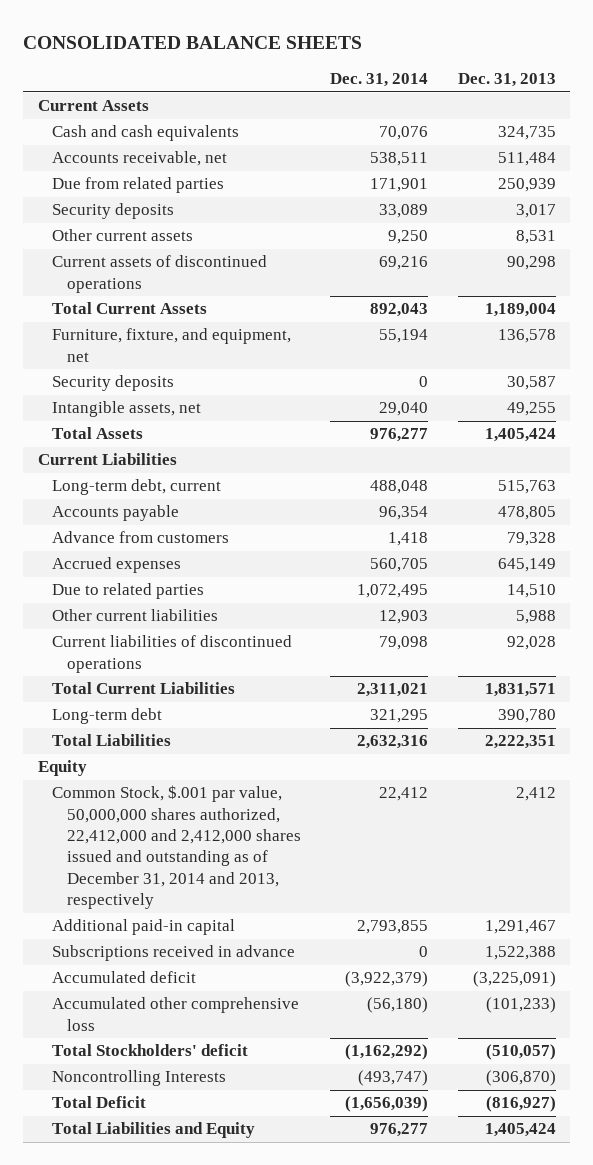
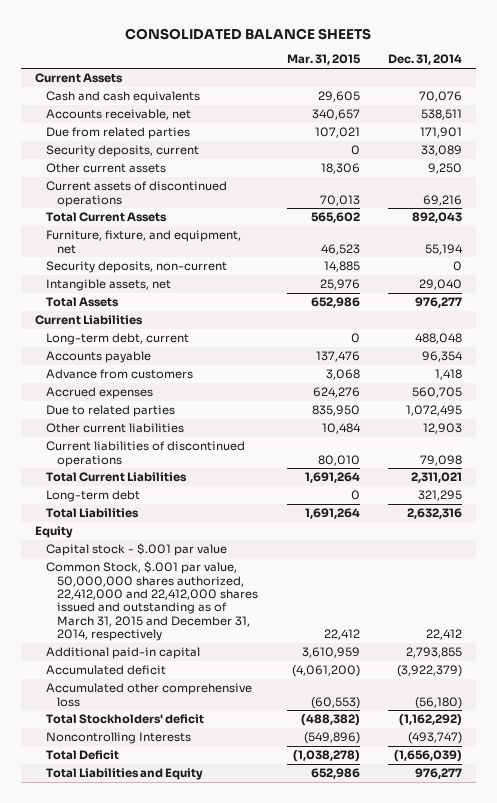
[457,73,556,88] Dec. 31, 2013 -> none
none -> [286,54,361,66] Mar. 31, 2015
[52,203,175,220] Security deposits -> [46,145,200,158] Security deposits, current
[52,375,175,392] Security deposits -> [46,261,228,274] Security deposits, non-current
none -> [46,543,228,557] Capital stock - $.001 par value
[52,785,301,910] Common Stock, $.001 par value, 50,000,000 shares authorized, 22,412,000 and 2,412,000 shares issued and outstanding as of December 31, 2014 and 2013, respectively -> [46,561,259,642] Common Stock, $.001 par value, 50,000,000 shares authorized, 22,412,000 and 22,412,000 shares issued and outstanding as of March 31, 2015 and December 31, 2014, respectively
[52,945,296,962] Subscriptions received in advance -> none

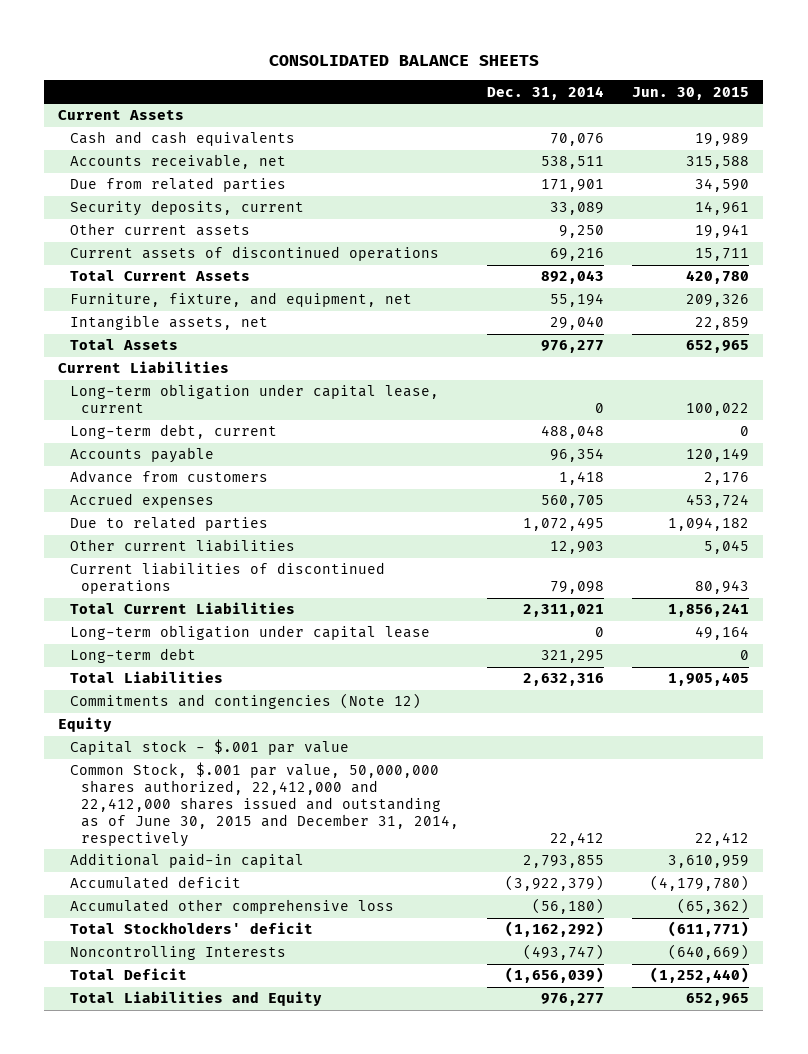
[286,54,361,66] Mar. 31, 2015 -> none
none -> [632,86,750,100] Jun. 30, 2015
[46,261,228,274] Security deposits, non-current -> none
none -> [69,384,439,414] Long-term obligation under capital lease, current
none -> [69,625,430,641] Long-term obligation under capital lease
none -> [69,693,421,710] Commitments and contingencies (Note 12)
[46,561,259,642] Common Stock, $.001 par value, 50,000,000 shares authorized, 22,412,000 and 22,412,000 shares issued and outstanding as of March 31, 2015 and December 31, 2014, respectively -> [69,762,460,847] Common Stock, $.001 par value, 50,000,000 shares authorized, 22,412,000 and 22,412,000 shares issued and outstanding as of June 30, 2015 and December 31, 2014, respectively

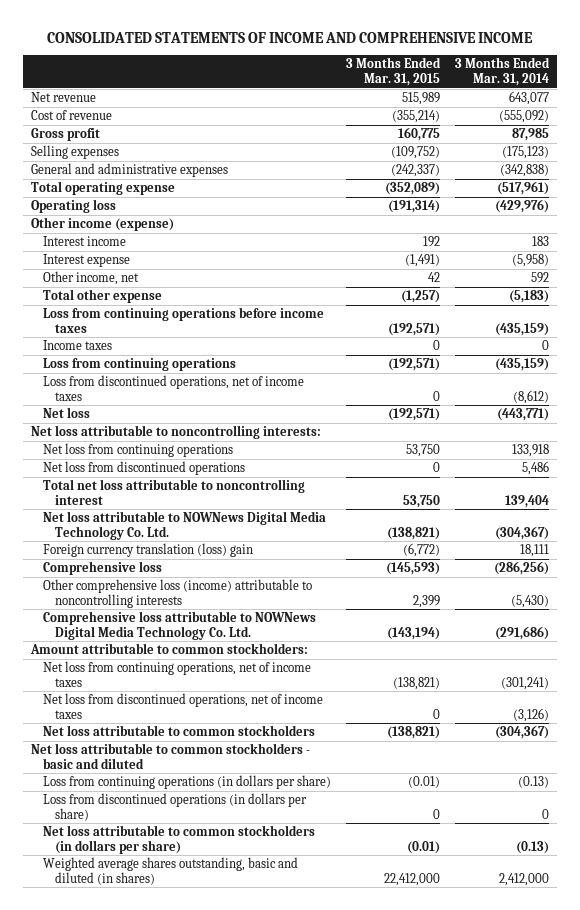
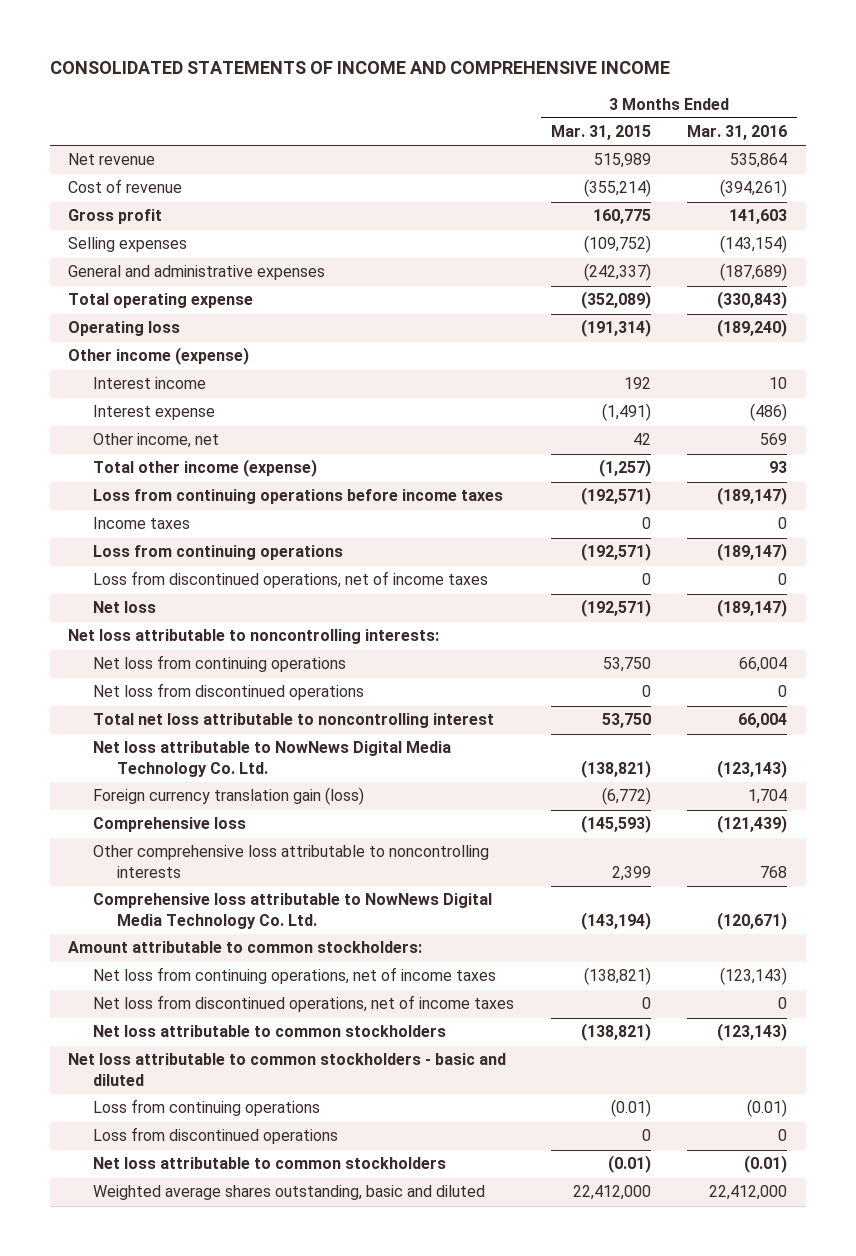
[455,57,551,86] 3 Months Ended Mar. 31, 2014 -> none
none -> [687,125,788,141] Mar. 31, 2016
[42,289,162,304] Total other expense -> [92,459,317,478] Total other income (expense)
[42,511,326,540] Net loss attributable to NOWNews Digital Media Technology Co. Ltd. -> [92,741,451,777] Net loss attributable to NowNews Digital Media Technology Co. Ltd.
[42,543,253,558] Foreign currency translation (loss) gain -> [92,787,364,806] Foreign currency translation gain (loss)
[42,579,312,608] Other comprehensive loss (income) attributable to noncontrolling interests -> [92,845,489,878] Other comprehensive loss attributable to noncontrolling interests
[42,611,316,640] Comprehensive loss attributable to NOWNews Digital Media Technology Co. Ltd. -> [92,893,492,929] Comprehensive loss attributable to NowNews Digital Media Technology Co. Ltd.
[42,775,331,790] Loss from continuing operations (in dollars per share) -> [92,1099,320,1117] Loss from continuing operations
[42,793,307,821] Loss from discontinued operations (in dollars per share) -> [92,1127,338,1145] Loss from discontinued operations
[42,825,315,854] Net loss attributable to common stockholders (in dollars per share) -> [92,1157,446,1170] Net loss attributable to common stockholders
[42,857,298,885] Weighted average shares outstanding, basic and diluted (in shares) -> [92,1185,485,1201] Weighted average shares outstanding, basic and diluted

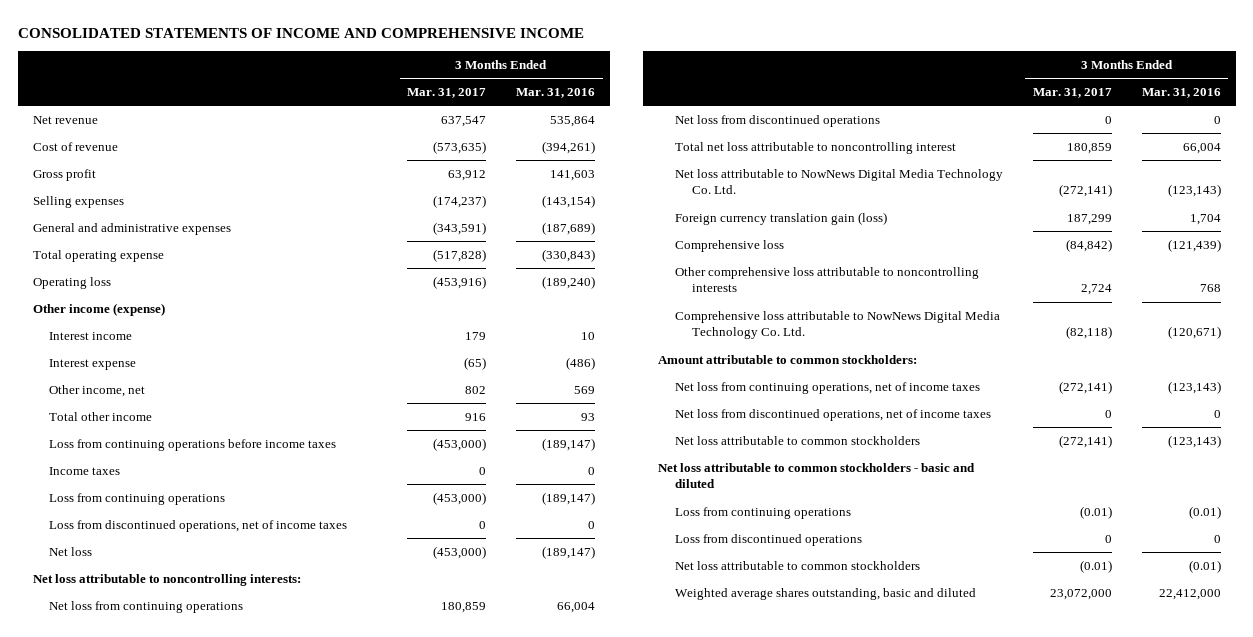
[550,125,651,141] Mar. 31, 2015 -> none
none -> [407,88,487,99] Mar. 31, 2017
[92,459,317,478] Total other income (expense) -> [49,411,153,421] Total other income

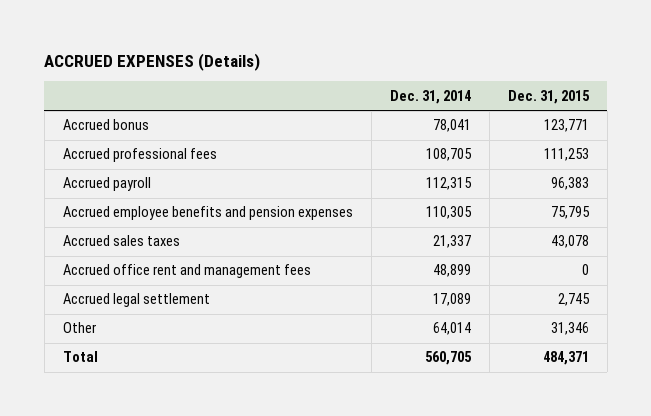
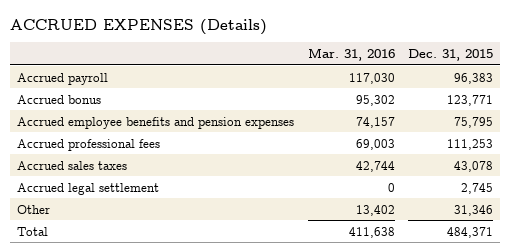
[389,89,471,104] Dec. 31, 2014 -> none
none -> [307,48,395,62] Mar. 31, 2016
[62,119,149,131] Accrued bonus -> [17,94,102,104] Accrued bonus
[62,148,217,163] Accrued professional fees -> [17,138,161,151] Accrued professional fees
[62,264,311,279] Accrued office rent and management fees -> none

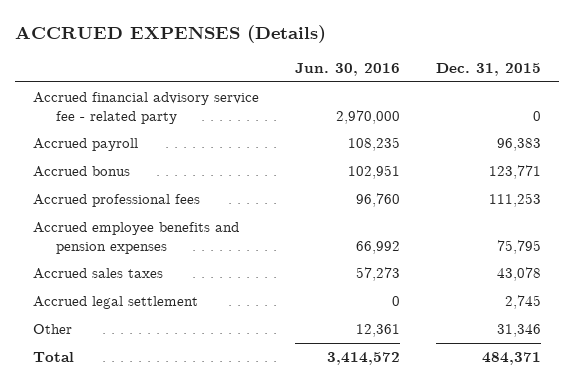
[307,48,395,62] Mar. 31, 2016 -> none
none -> [295,62,401,76] Jun. 30, 2016
none -> [33,92,260,124] Accrued financial advisory service fee - related party
[17,116,295,129] Accrued employee benefits and pension expenses -> [33,222,240,254] Accrued employee benefits and pension expenses

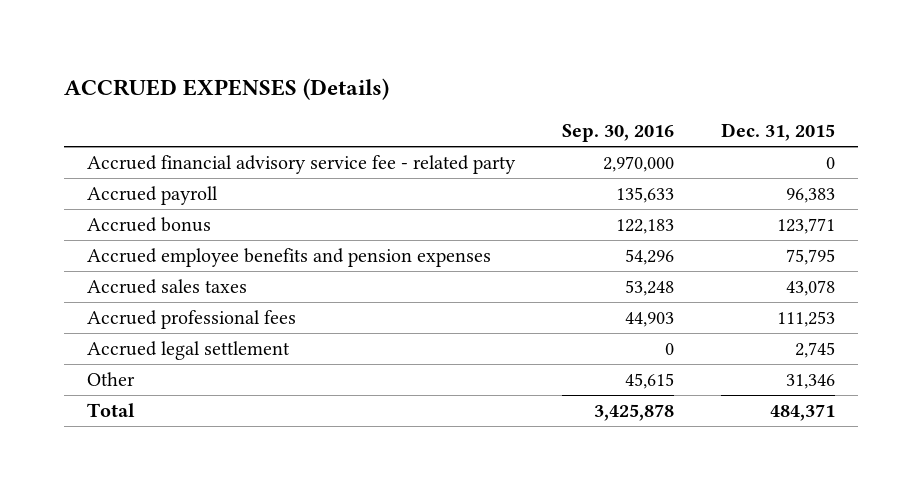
[295,62,401,76] Jun. 30, 2016 -> none
none -> [562,124,675,143] Sep. 30, 2016
[33,194,201,208] Accrued professional fees -> [87,310,297,330] Accrued professional fees

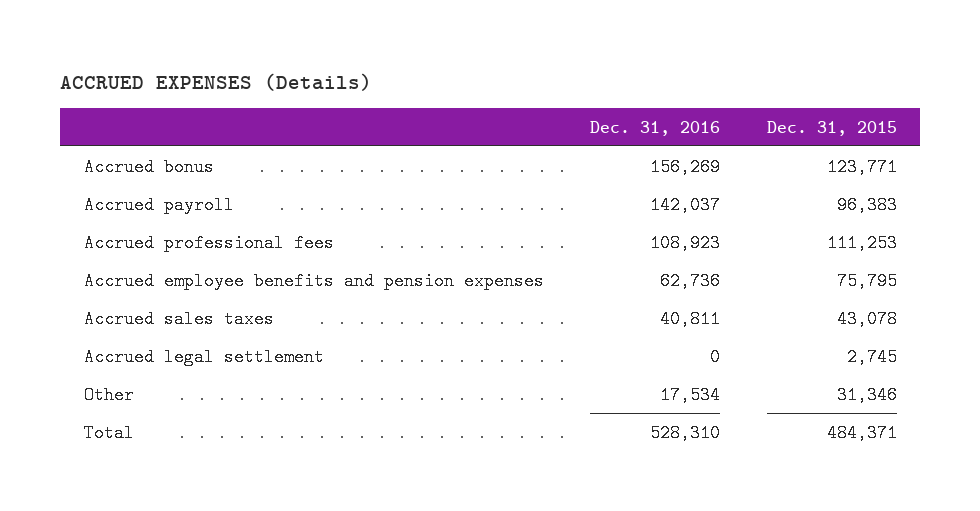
[562,124,675,143] Sep. 30, 2016 -> none
none -> [590,120,721,136] Dec. 31, 2016
[87,155,517,175] Accrued financial advisory service fee - related party -> none
[87,186,219,206] Accrued payroll -> [83,195,234,214] Accrued payroll
[87,310,297,330] Accrued professional fees -> [83,233,334,252] Accrued professional fees

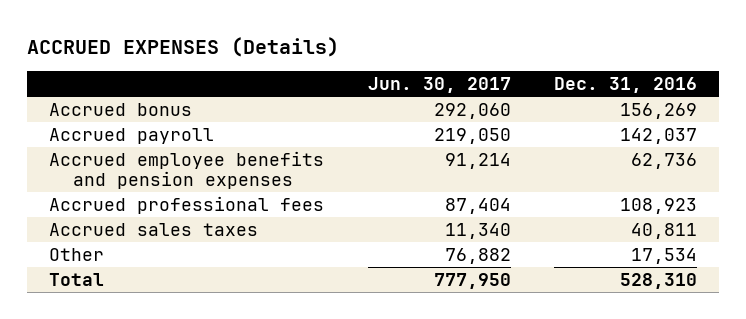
[766,120,897,136] Dec. 31, 2015 -> none
none -> [367,77,511,94] Jun. 30, 2017
[83,233,334,252] Accrued professional fees -> [48,195,324,214] Accrued professional fees
[83,347,324,366] Accrued legal settlement -> none

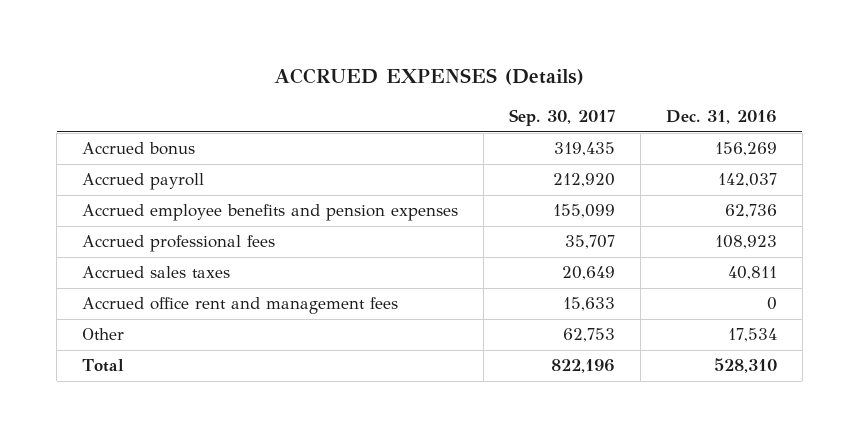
[367,77,511,94] Jun. 30, 2017 -> none
none -> [508,108,615,126] Sep. 30, 2017
none -> [82,297,399,315] Accrued office rent and management fees

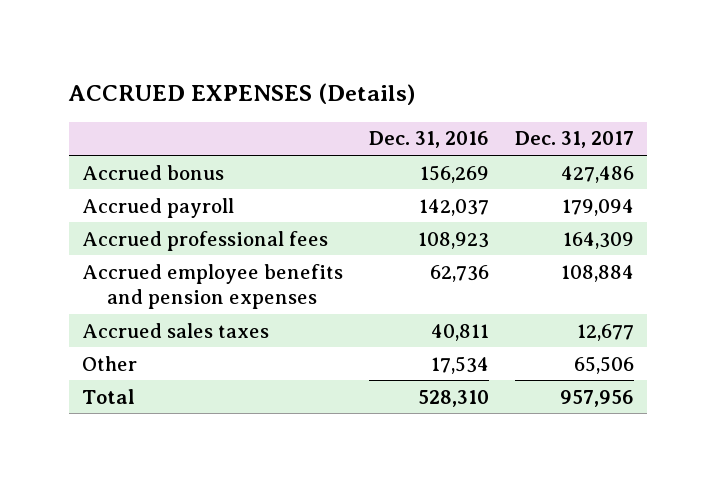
[508,108,615,126] Sep. 30, 2017 -> none
none -> [515,131,635,149] Dec. 31, 2017
[82,204,459,222] Accrued employee benefits and pension expenses -> [82,263,344,310] Accrued employee benefits and pension expenses
[82,297,399,315] Accrued office rent and management fees -> none

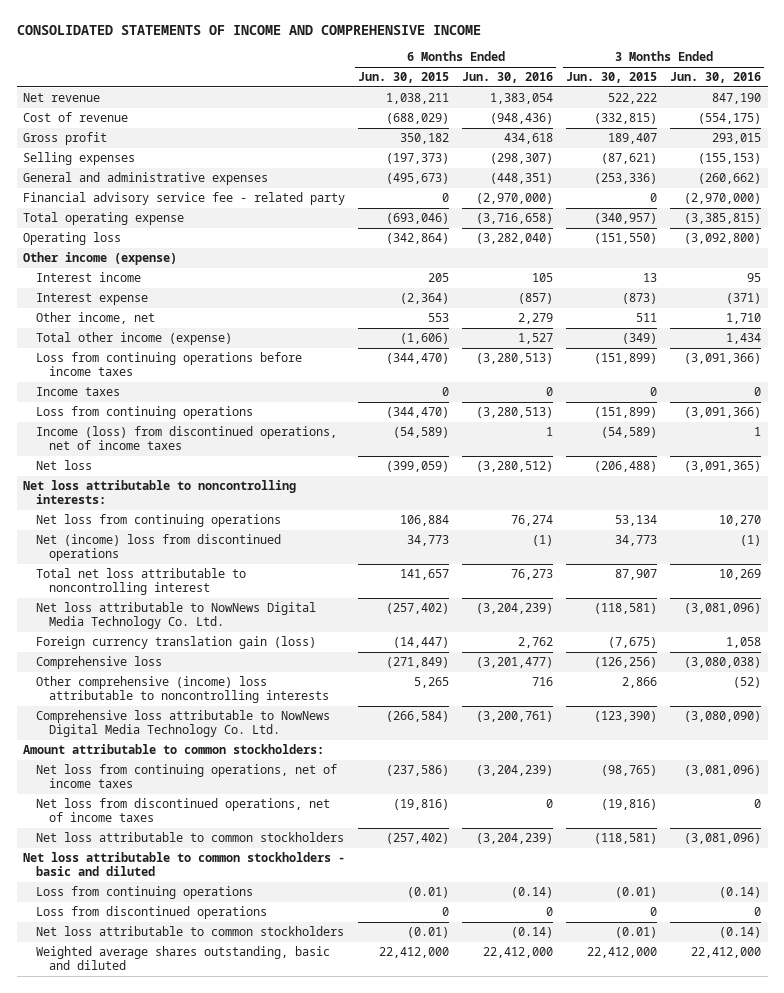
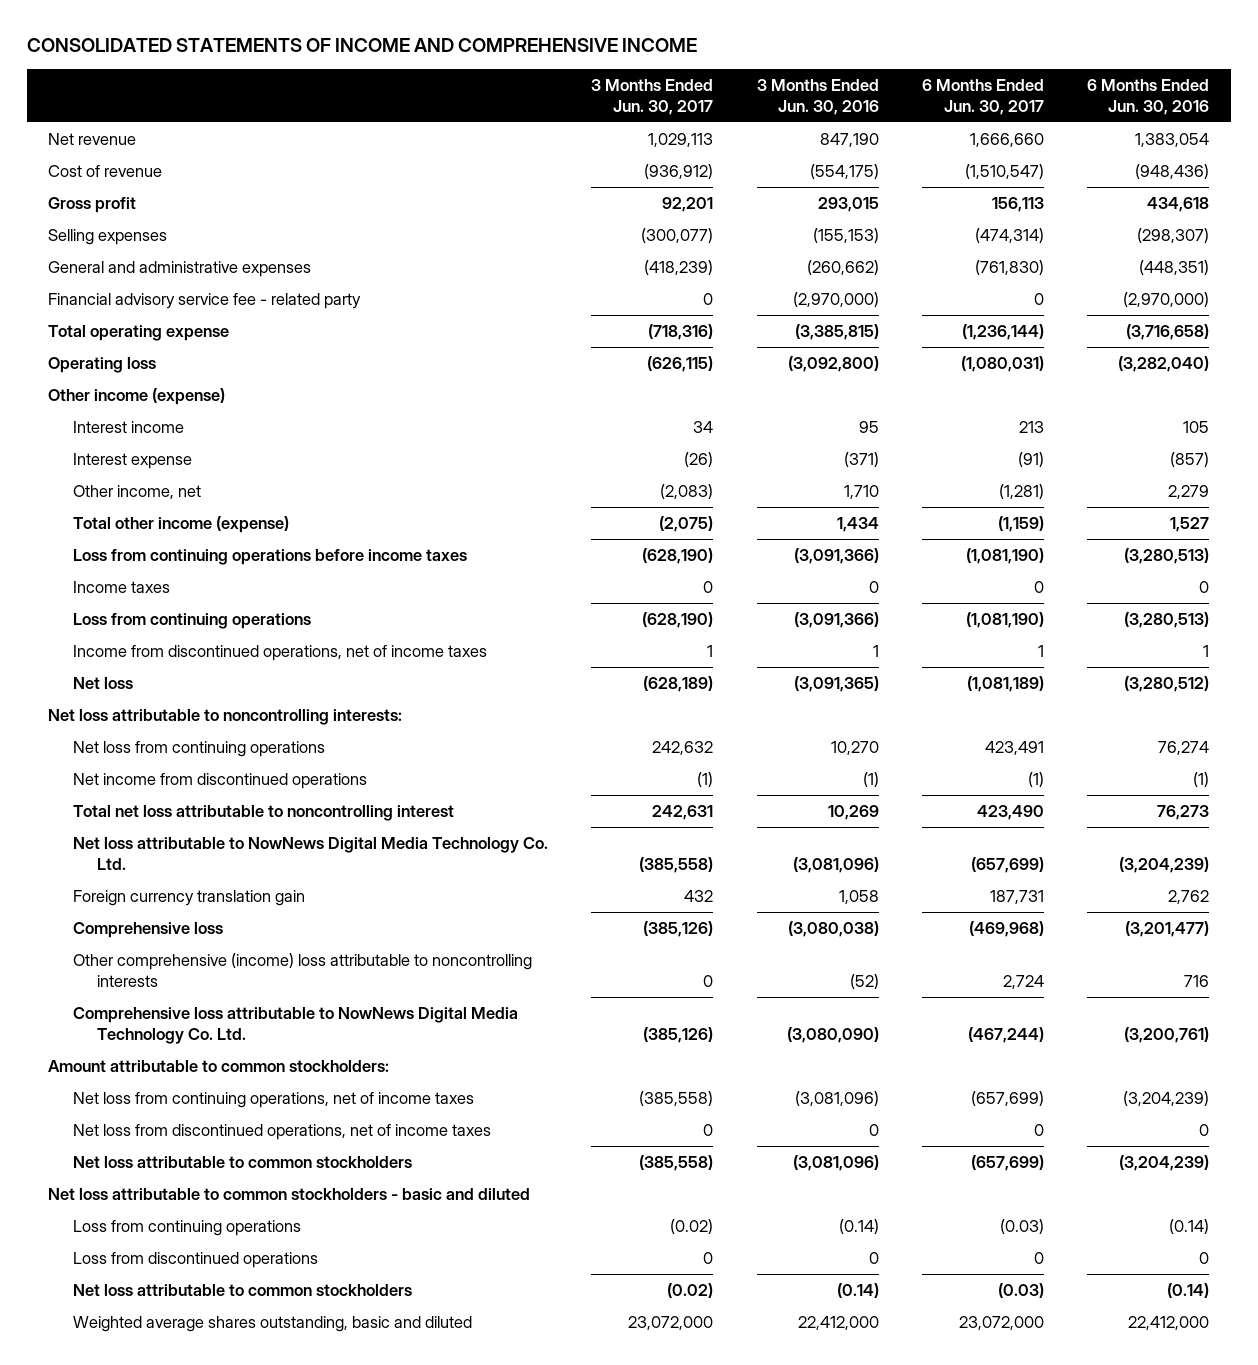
[358,72,450,84] Jun. 30, 2015 -> none
[566,72,658,84] Jun. 30, 2015 -> none
none -> [591,79,714,115] 3 Months Ended Jun. 30, 2017
none -> [922,79,1045,115] 6 Months Ended Jun. 30, 2017
[36,426,338,451] Income (loss) from discontinued operations, net of income taxes -> [72,645,487,662] Income from discontinued operations, net of income taxes
[36,534,282,562] Net (income) loss from discontinued operations -> [72,773,367,790] Net income from discontinued operations
[36,636,317,650] Foreign currency translation gain (loss) -> [72,890,305,907] Foreign currency translation gain

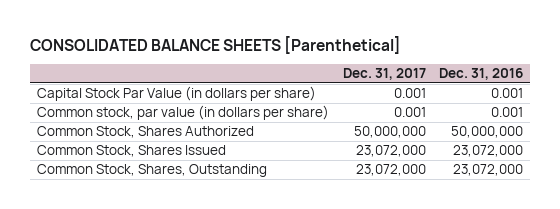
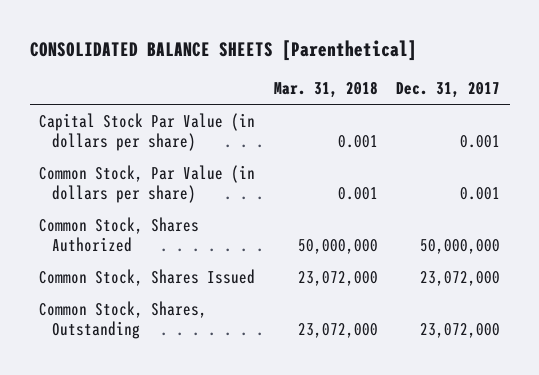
[439,68,524,81] Dec. 31, 2016 -> none
none -> [273,81,378,99] Mar. 31, 2018
[37,105,330,121] Common stock, par value (in dollars per share) -> [38,164,255,203] Common Stock, Par Value (in dollars per share)

